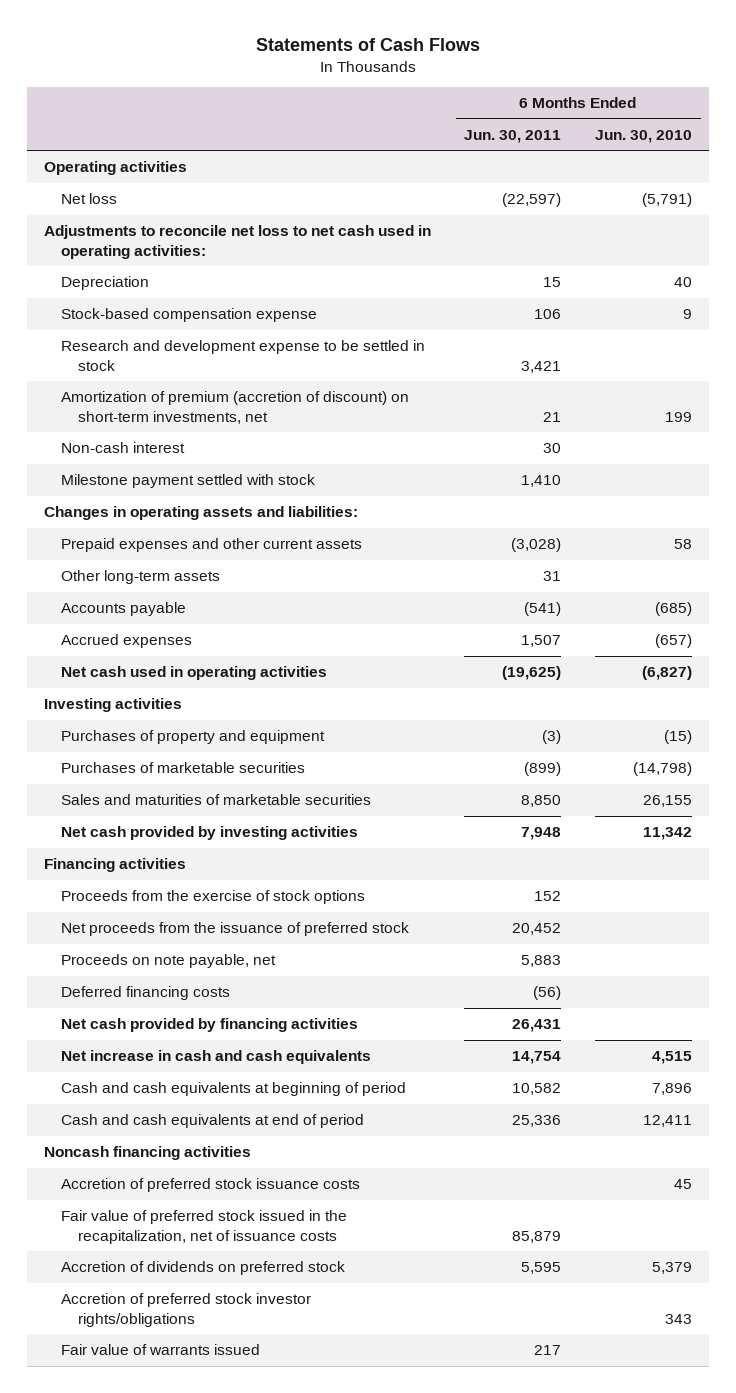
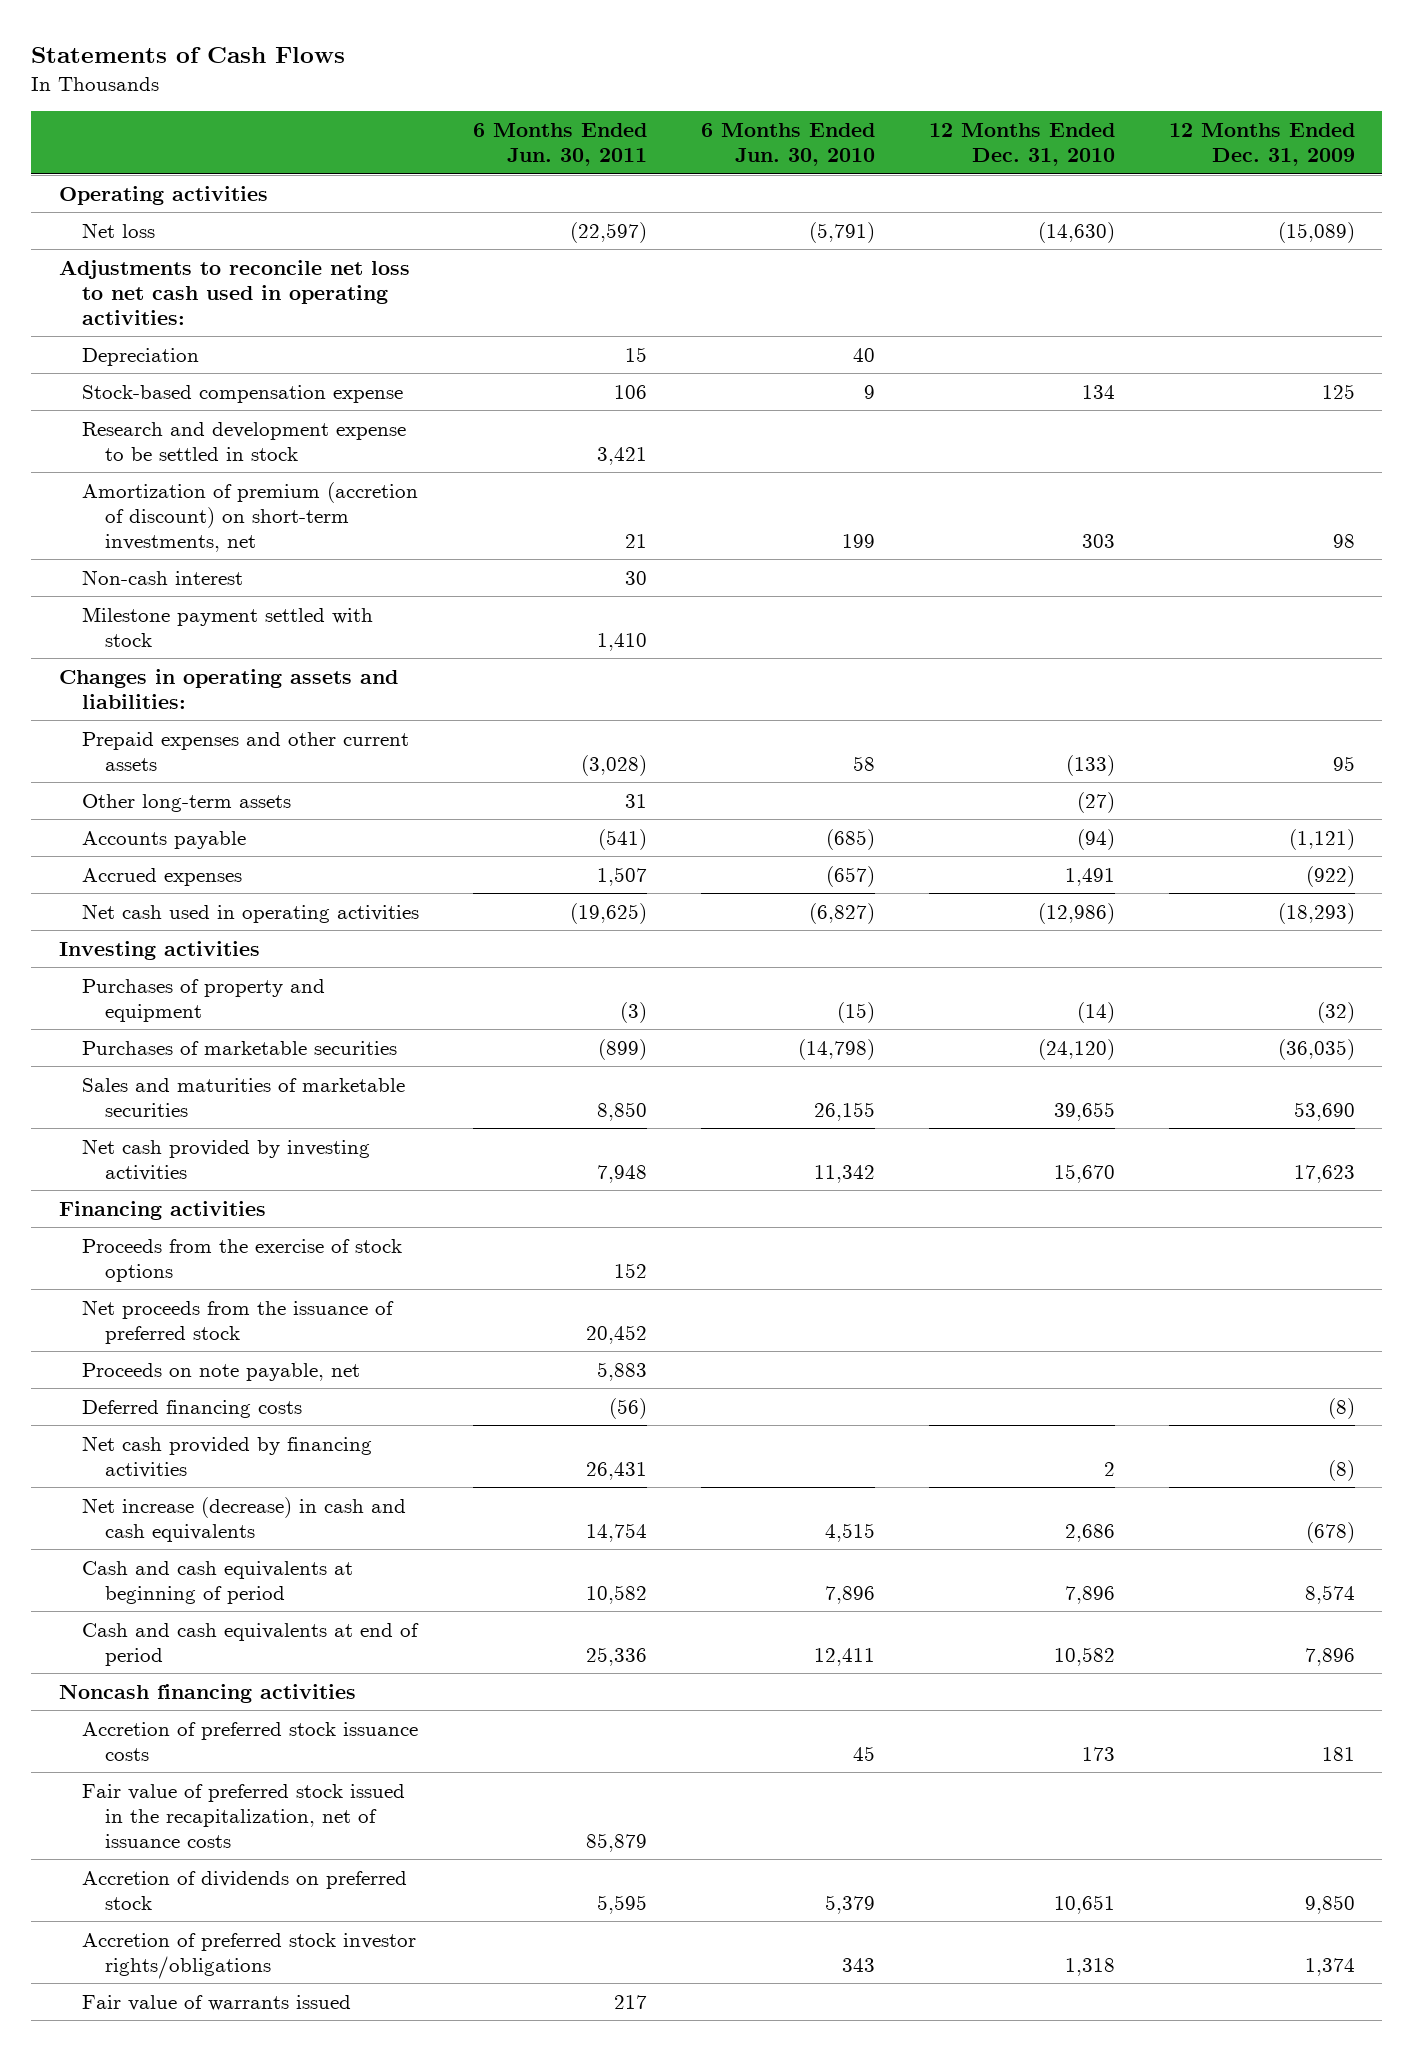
none -> [929,123,1116,167] 12 Months Ended Dec. 31, 2010
none -> [1169,123,1356,167] 12 Months Ended Dec. 31, 2009
[60,1050,371,1065] Net increase in cash and cash equivalents -> [81,1496,406,1542] Net increase (decrease) in cash and cash equivalents

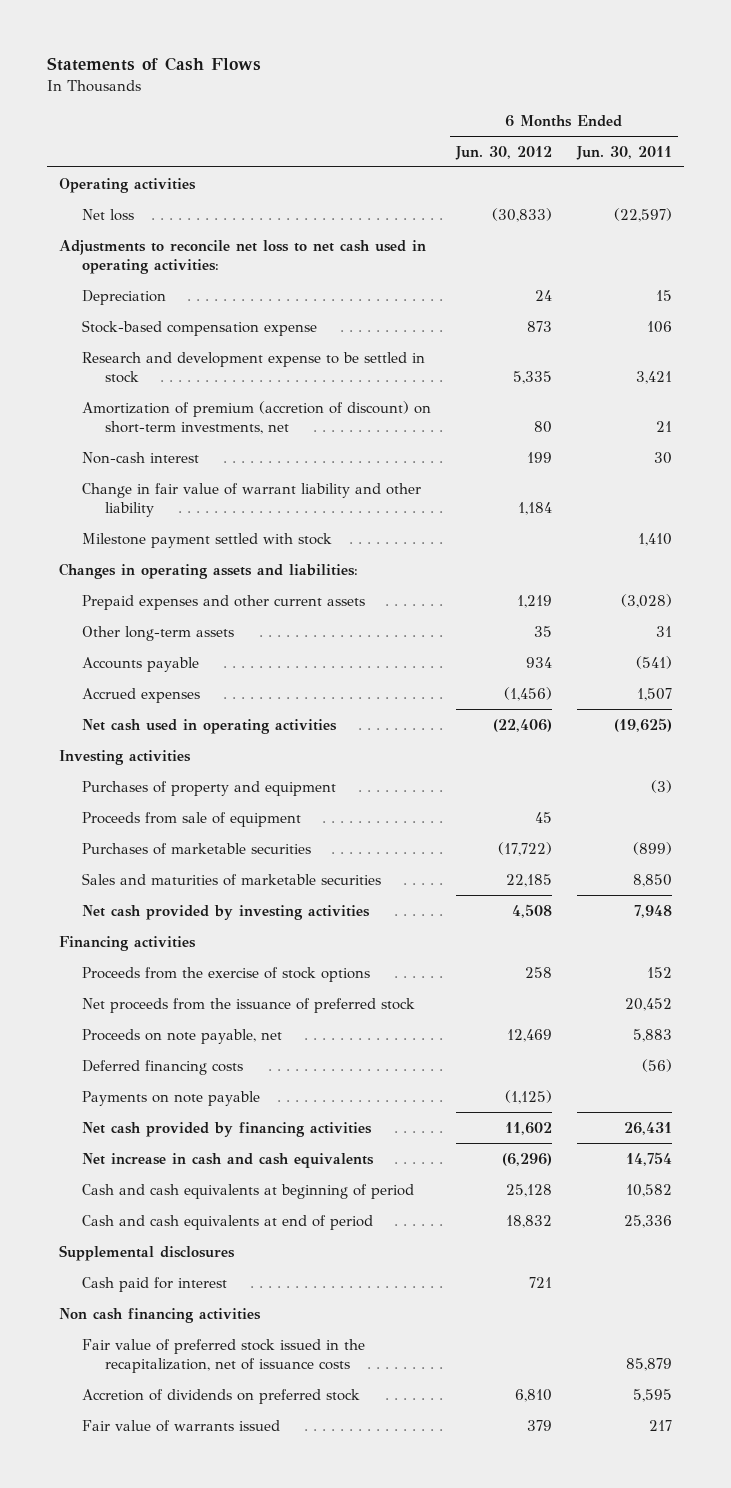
[700,123,875,167] 6 Months Ended Jun. 30, 2010 -> none
[929,123,1116,167] 12 Months Ended Dec. 31, 2010 -> none
[1169,123,1356,167] 12 Months Ended Dec. 31, 2009 -> none
none -> [454,145,552,160] Jun. 30, 2012
none -> [82,482,422,518] Change in fair value of warrant liability and other liability
none -> [82,811,302,827] Proceeds from sale of equipment
none -> [82,1090,261,1106] Payments on note payable
[81,1496,406,1542] Net increase (decrease) in cash and cash equivalents -> [82,1152,375,1168] Net increase in cash and cash equivalents
[81,1721,418,1761] Accretion of preferred stock issuance costs -> none
none -> [59,1244,236,1261] Supplemental disclosures
none -> [82,1276,228,1292] Cash paid for interest
[58,1683,356,1703] Noncash financing activities -> [59,1307,262,1323] Non cash financing activities
[81,1932,416,1979] Accretion of preferred stock investor rights/obligations -> none

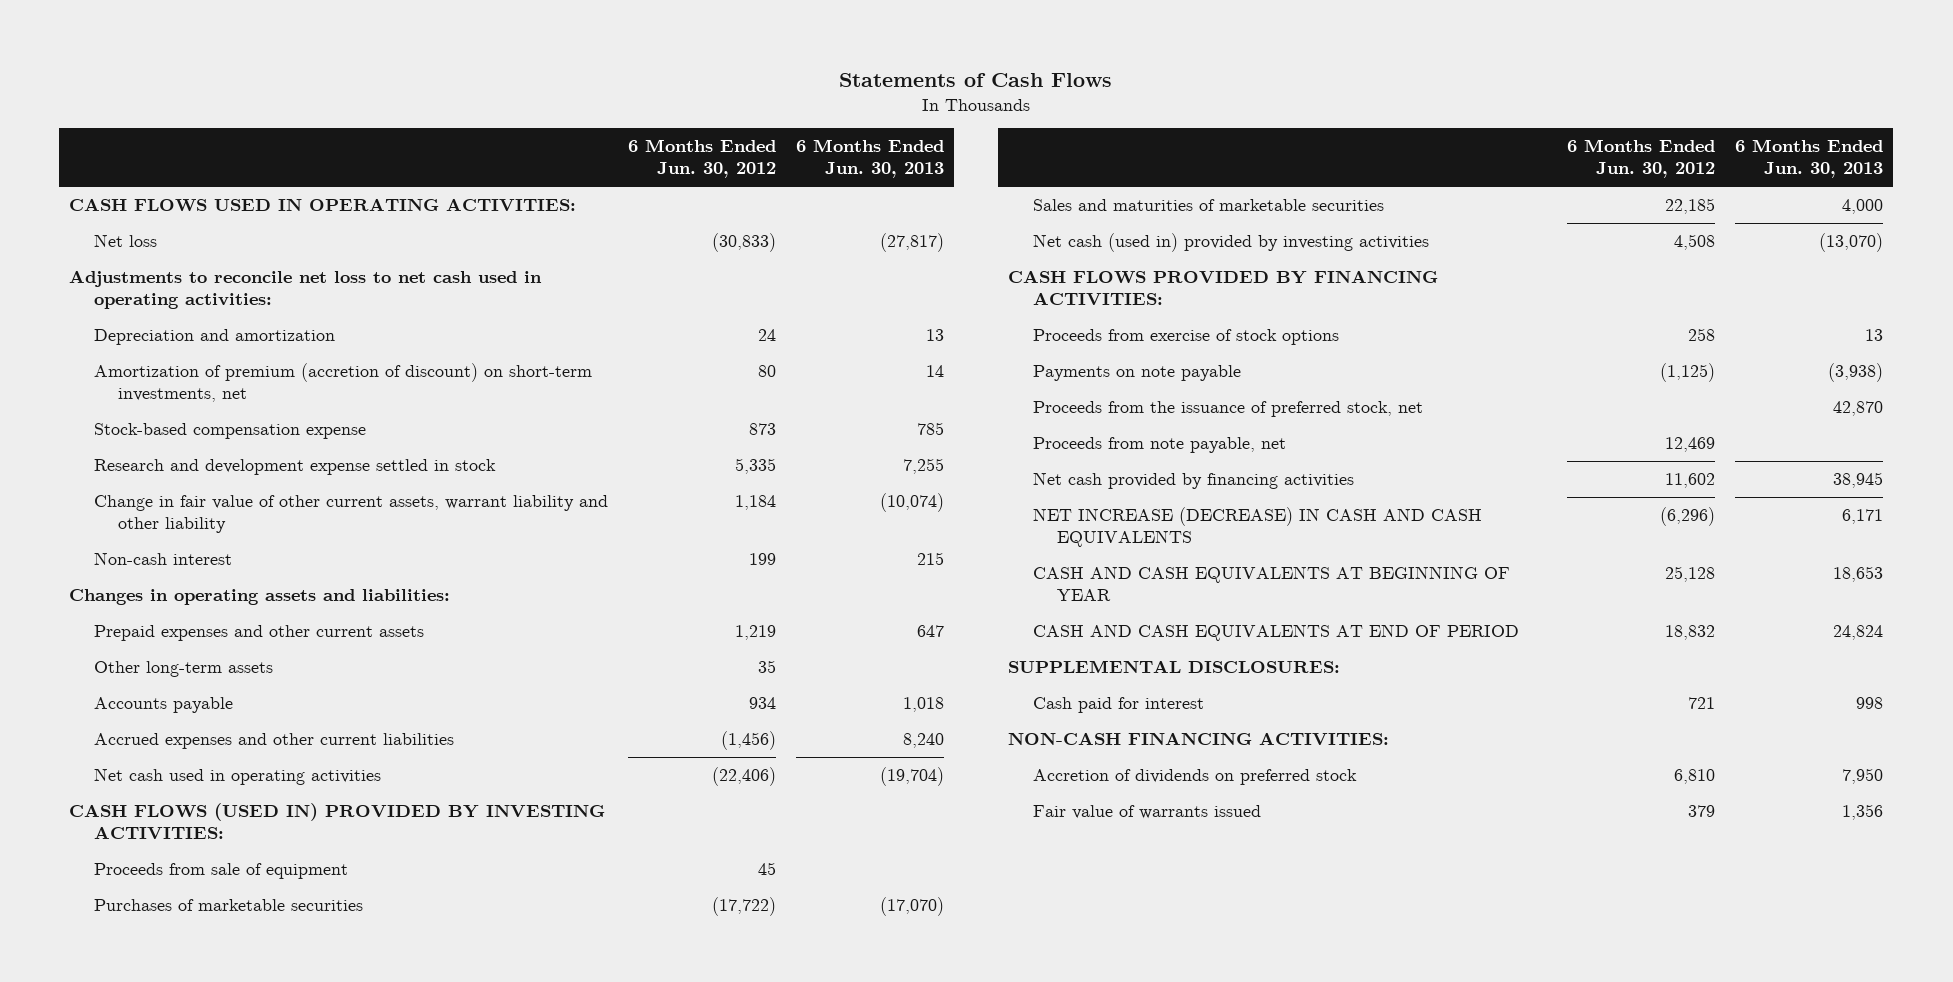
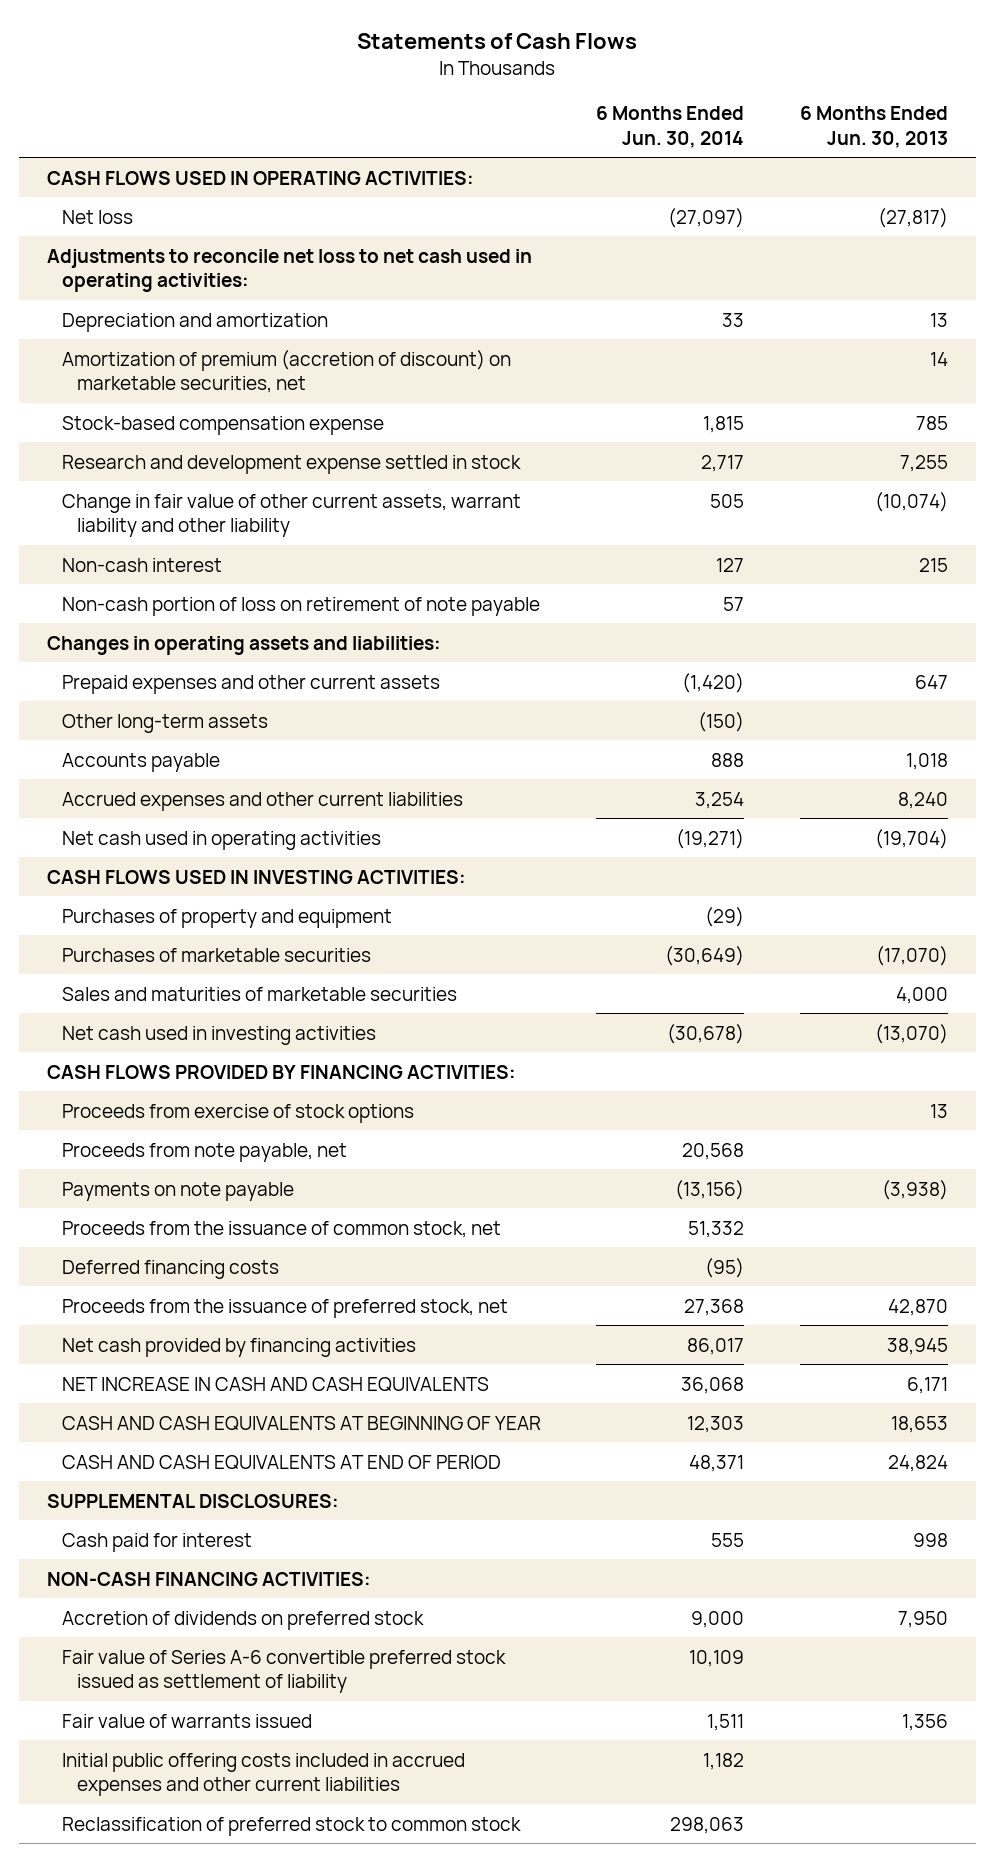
[627,139,776,179] 6 Months Ended Jun. 30, 2012 -> none
none -> [596,106,745,148] 6 Months Ended Jun. 30, 2014
[93,363,592,403] Amortization of premium (accretion of discount) on short-term investments, net -> [61,349,511,393] Amortization of premium (accretion of discount) on marketable securities, net
none -> [61,596,540,616] Non-cash portion of loss on retirement of note payable
[93,863,348,880] Proceeds from sale of equipment -> none
[69,803,606,840] CASH FLOWS (USED IN) PROVIDED BY INVESTING ACTIVITIES: -> [46,869,466,884] CASH FLOWS USED IN INVESTING ACTIVITIES:
none -> [61,908,392,928] Purchases of property and equipment
[1032,233,1429,253] Net cash (used in) provided by investing activities -> [61,1025,376,1045] Net cash used in investing activities
[1032,437,1286,454] Proceeds from note payable, net -> [61,1142,347,1162] Proceeds from note payable, net
none -> [61,1220,501,1238] Proceeds from the issuance of common stock, net
none -> [61,1259,279,1279] Deferred financing costs
[1032,507,1482,548] NET INCREASE (DECREASE) IN CASH AND CASH EQUIVALENTS -> [61,1376,489,1392] NET INCREASE IN CASH AND CASH EQUIVALENTS
none -> [61,1649,506,1693] Fair value of Series A-6 convertible preferred stock issued as settlement of liability
none -> [61,1752,465,1796] Initial public offering costs included in accrued expenses and other current liabilities
none -> [61,1816,521,1836] Reclassification of preferred stock to common stock

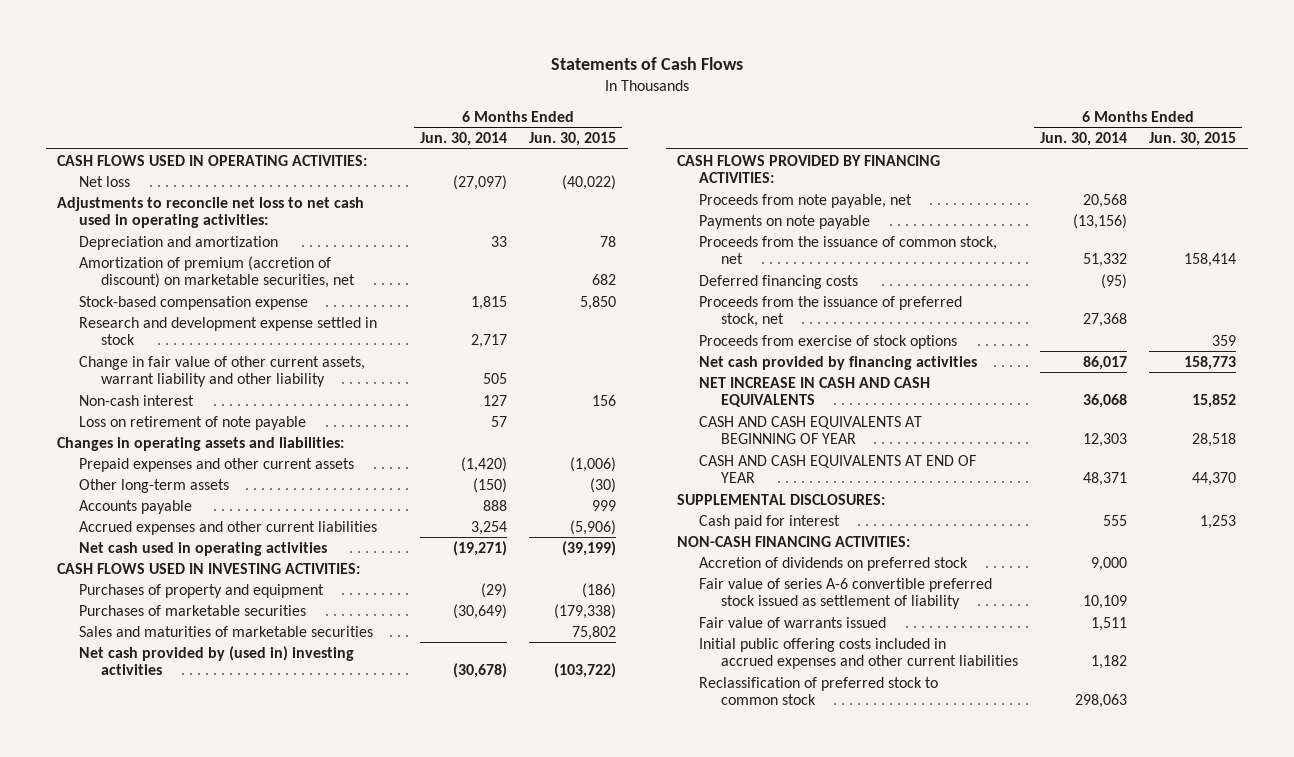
[799,106,948,148] 6 Months Ended Jun. 30, 2013 -> none
none -> [529,132,617,147] Jun. 30, 2015
[61,596,540,616] Non-cash portion of loss on retirement of note payable -> [78,415,306,430] Loss on retirement of note payable
[61,1025,376,1045] Net cash used in investing activities -> [78,645,354,676] Net cash provided by (used in) investing activities
[61,1103,414,1123] Proceeds from exercise of stock options -> [698,334,957,349] Proceeds from exercise of stock options
[61,1454,501,1470] CASH AND CASH EQUIVALENTS AT END OF PERIOD -> [698,454,976,484] CASH AND CASH EQUIVALENTS AT END OF YEAR
[61,1649,506,1693] Fair value of Series A-6 convertible preferred stock issued as settlement of liability -> [698,577,992,610] Fair value of series A-6 convertible preferred stock issued as settlement of liability

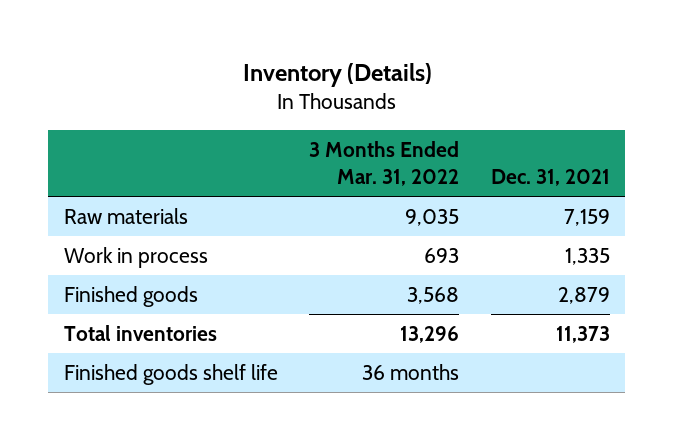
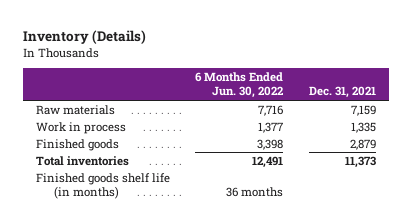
[309,141,460,187] 3 Months Ended Mar. 31, 2022 -> none
none -> [195,72,284,99] 6 Months Ended Jun. 30, 2022
[63,363,278,385] Finished goods shelf life -> [35,172,170,200] Finished goods shelf life (in months)

